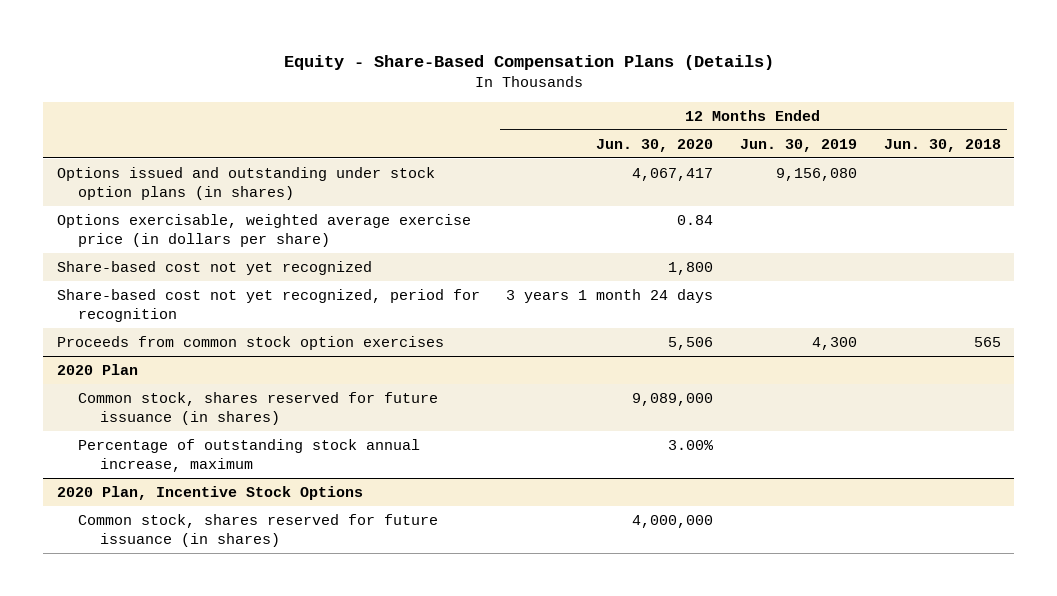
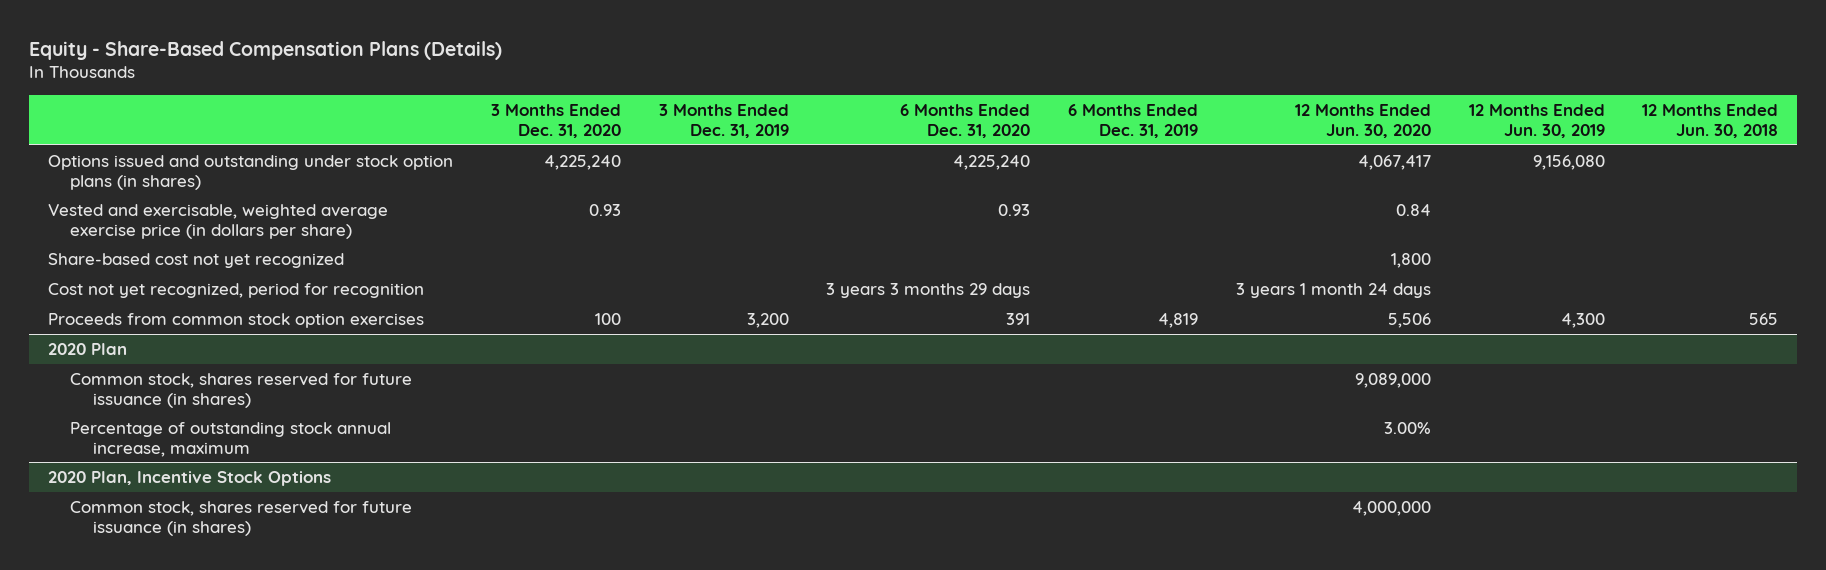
none -> [490,104,621,139] 3 Months Ended Dec. 31, 2020
none -> [658,104,789,139] 3 Months Ended Dec. 31, 2019
none -> [900,104,1031,139] 6 Months Ended Dec. 31, 2020
none -> [1068,104,1199,139] 6 Months Ended Dec. 31, 2019
[56,213,471,247] Options exercisable, weighted average exercise price (in dollars per share) -> [48,203,389,239] Vested and exercisable, weighted average exercise price (in dollars per share)
[56,288,480,322] Share-based cost not yet recognized, period for recognition -> [48,282,425,298] Cost not yet recognized, period for recognition

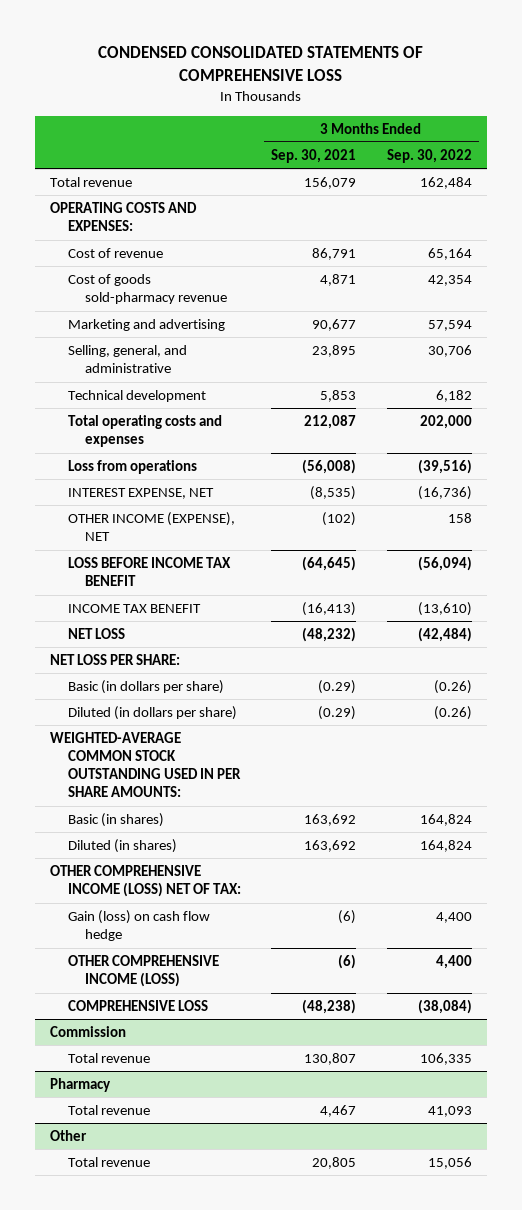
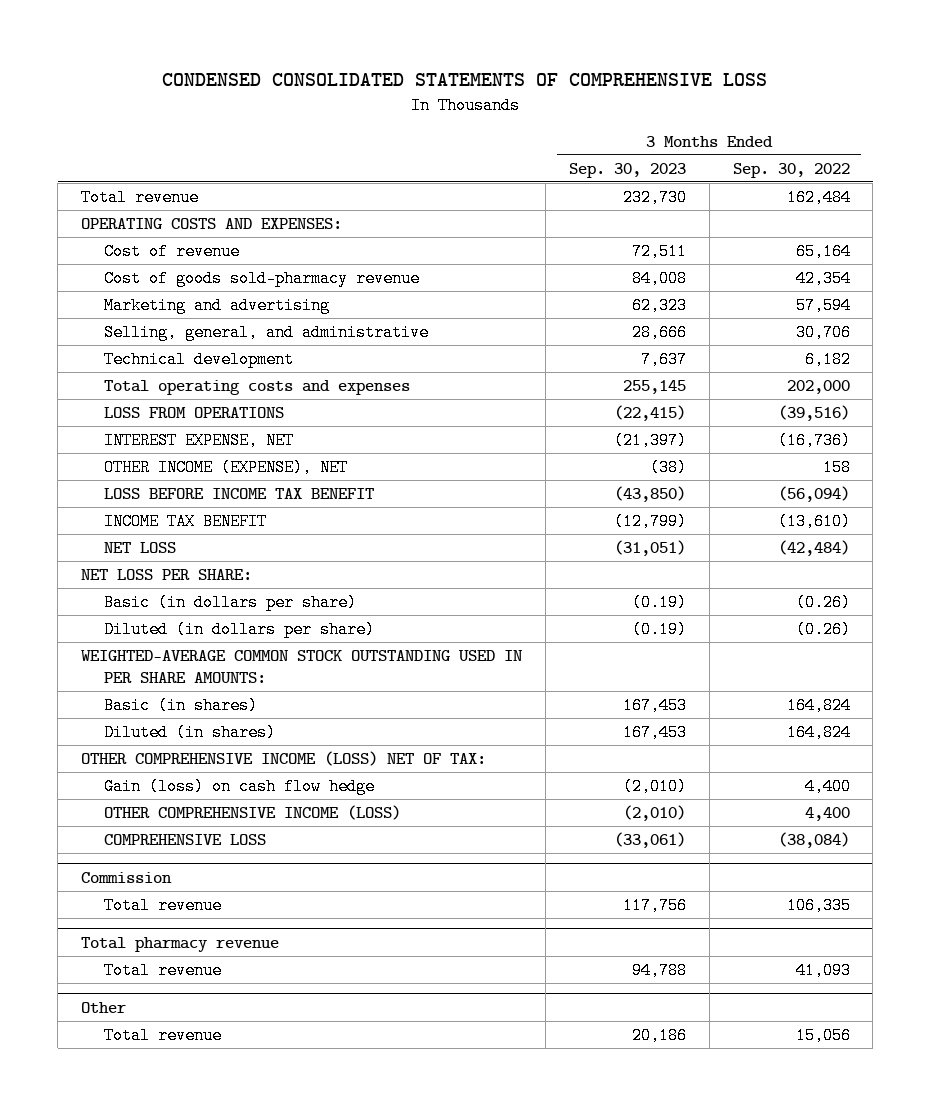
[271,148,357,163] Sep. 30, 2021 -> none
none -> [568,162,686,178] Sep. 30, 2023
[67,460,197,475] Loss from operations -> [103,407,284,419] LOSS FROM OPERATIONS
[50,1078,112,1093] Pharmacy -> [81,937,280,953] Total pharmacy revenue

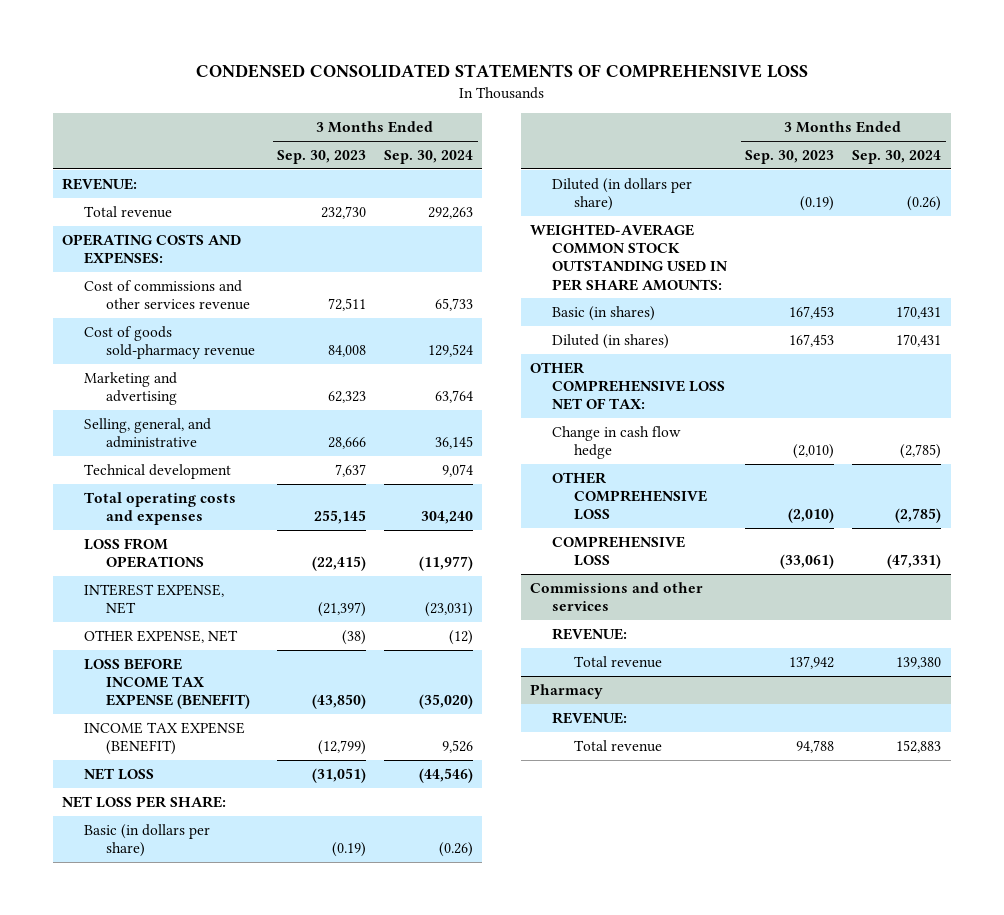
[732,162,850,178] Sep. 30, 2022 -> none
none -> [384,149,474,164] Sep. 30, 2024
none -> [62,177,138,190] REVENUE:
[103,243,240,261] Cost of revenue -> [83,279,250,311] Cost of commissions and other services revenue
[103,459,348,477] OTHER INCOME (EXPENSE), NET -> [83,629,238,643] OTHER EXPENSE, NET
[103,488,374,500] LOSS BEFORE INCOME TAX BENEFIT -> [83,657,250,710] LOSS BEFORE INCOME TAX EXPENSE (BENEFIT)
[103,513,267,531] INCOME TAX BENEFIT -> [83,721,245,756] INCOME TAX EXPENSE (BENEFIT)
[81,751,487,767] OTHER COMPREHENSIVE INCOME (LOSS) NET OF TAX: -> [530,361,725,411] OTHER COMPREHENSIVE LOSS NET OF TAX:
[103,778,375,796] Gain (loss) on cash flow hedge -> [551,425,681,460] Change in cash flow hedge
[103,805,401,821] OTHER COMPREHENSIVE INCOME (LOSS) -> [551,471,707,521] OTHER COMPREHENSIVE LOSS
[81,872,173,884] Commission -> [530,581,704,612] Commissions and other services
none -> [551,627,627,640] REVENUE:
[622,897,687,915] 117,756 -> [789,655,835,669] 137,942
[81,937,280,953] Total pharmacy revenue -> [530,683,604,699] Pharmacy
none -> [551,711,627,724] REVENUE:
[81,1002,127,1014] Other -> none
[103,1027,222,1045] Total revenue -> none

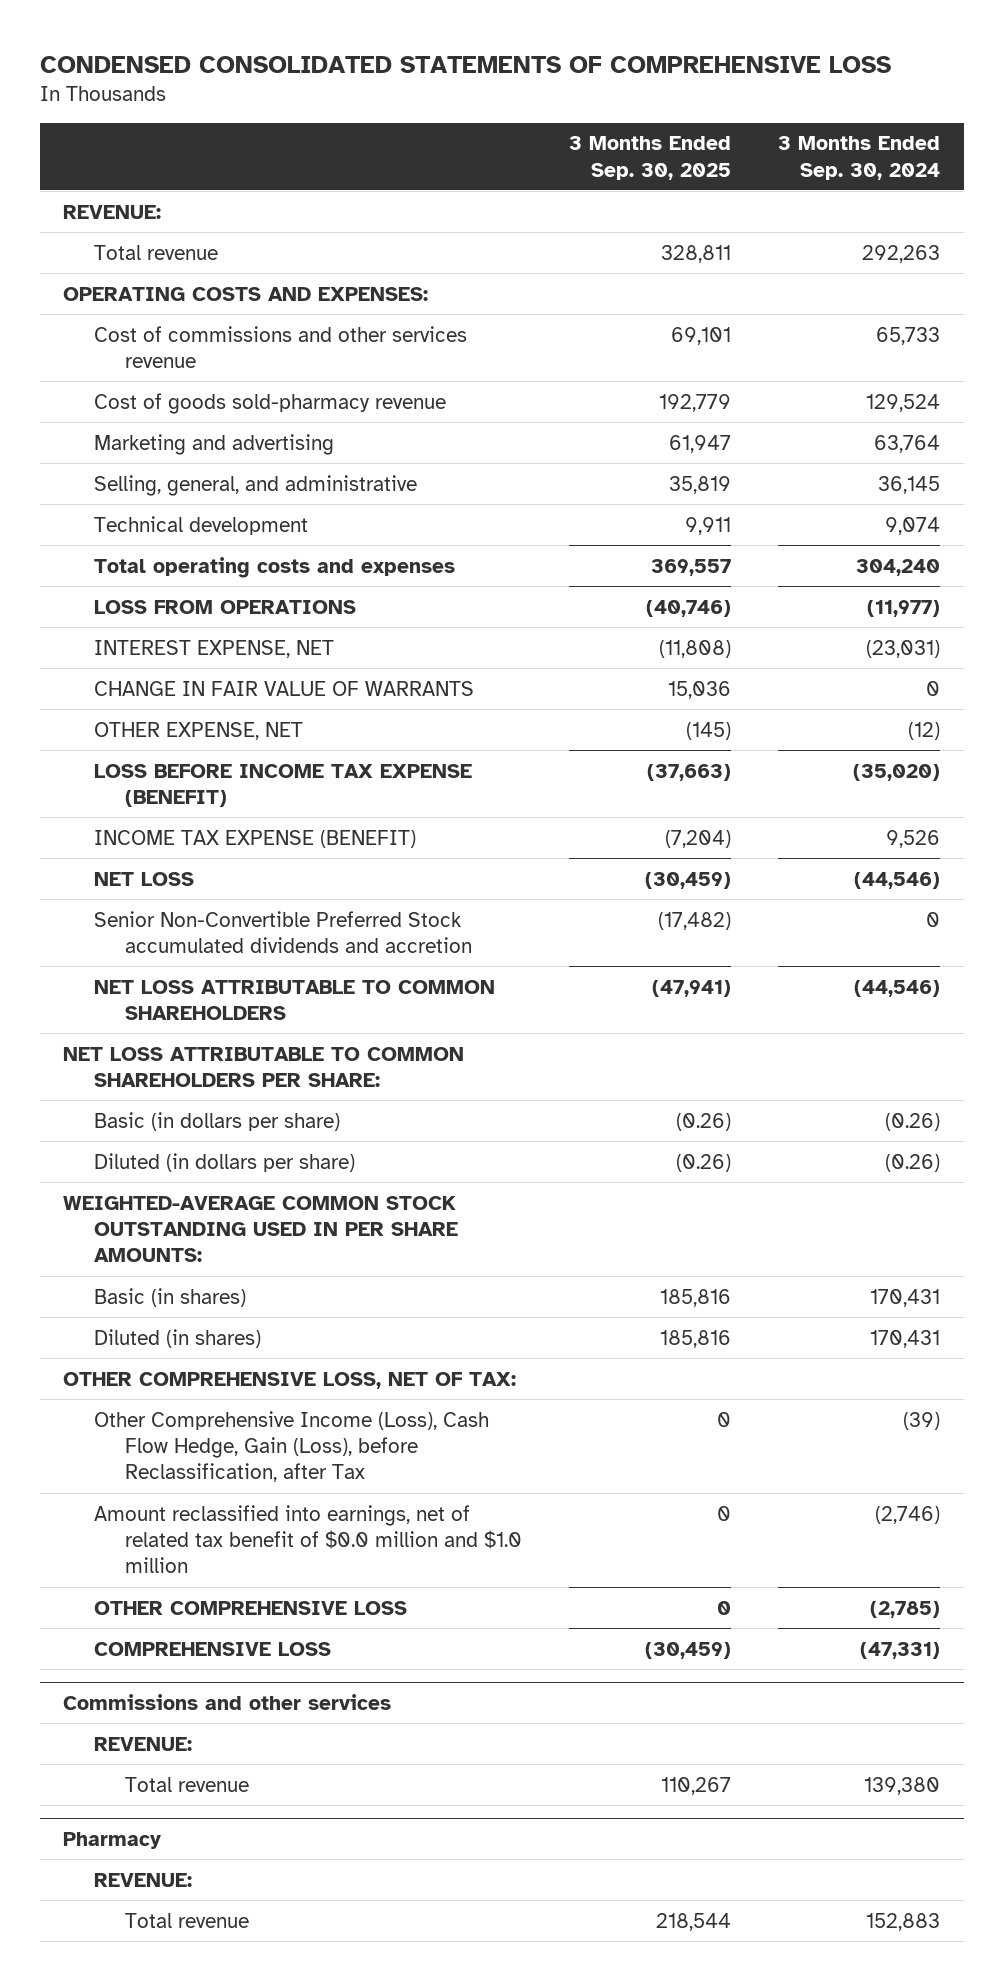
[277,149,367,164] Sep. 30, 2023 -> none
none -> [569,136,732,180] 3 Months Ended Sep. 30, 2025
none -> [94,680,475,696] CHANGE IN FAIR VALUE OF WARRANTS
none -> [94,910,473,954] Senior Non-Convertible Preferred Stock accumulated dividends and accretion
none -> [94,979,496,1021] NET LOSS ATTRIBUTABLE TO COMMON SHAREHOLDERS
[62,795,227,808] NET LOSS PER SHARE: -> [63,1046,465,1088] NET LOSS ATTRIBUTABLE TO COMMON SHAREHOLDERS PER SHARE:
[551,425,681,460] Change in cash flow hedge -> none
[530,361,725,411] OTHER COMPREHENSIVE LOSS NET OF TAX: -> [63,1371,517,1389] OTHER COMPREHENSIVE LOSS, NET OF TAX:
none -> [94,1410,490,1483] Other Comprehensive Income (Loss), Cash Flow Hedge, Gain (Loss), before Reclassification, after Tax
none -> [94,1504,523,1574] Amount reclassified into earnings, net of related tax benefit of $0.0 million and $1.0 million

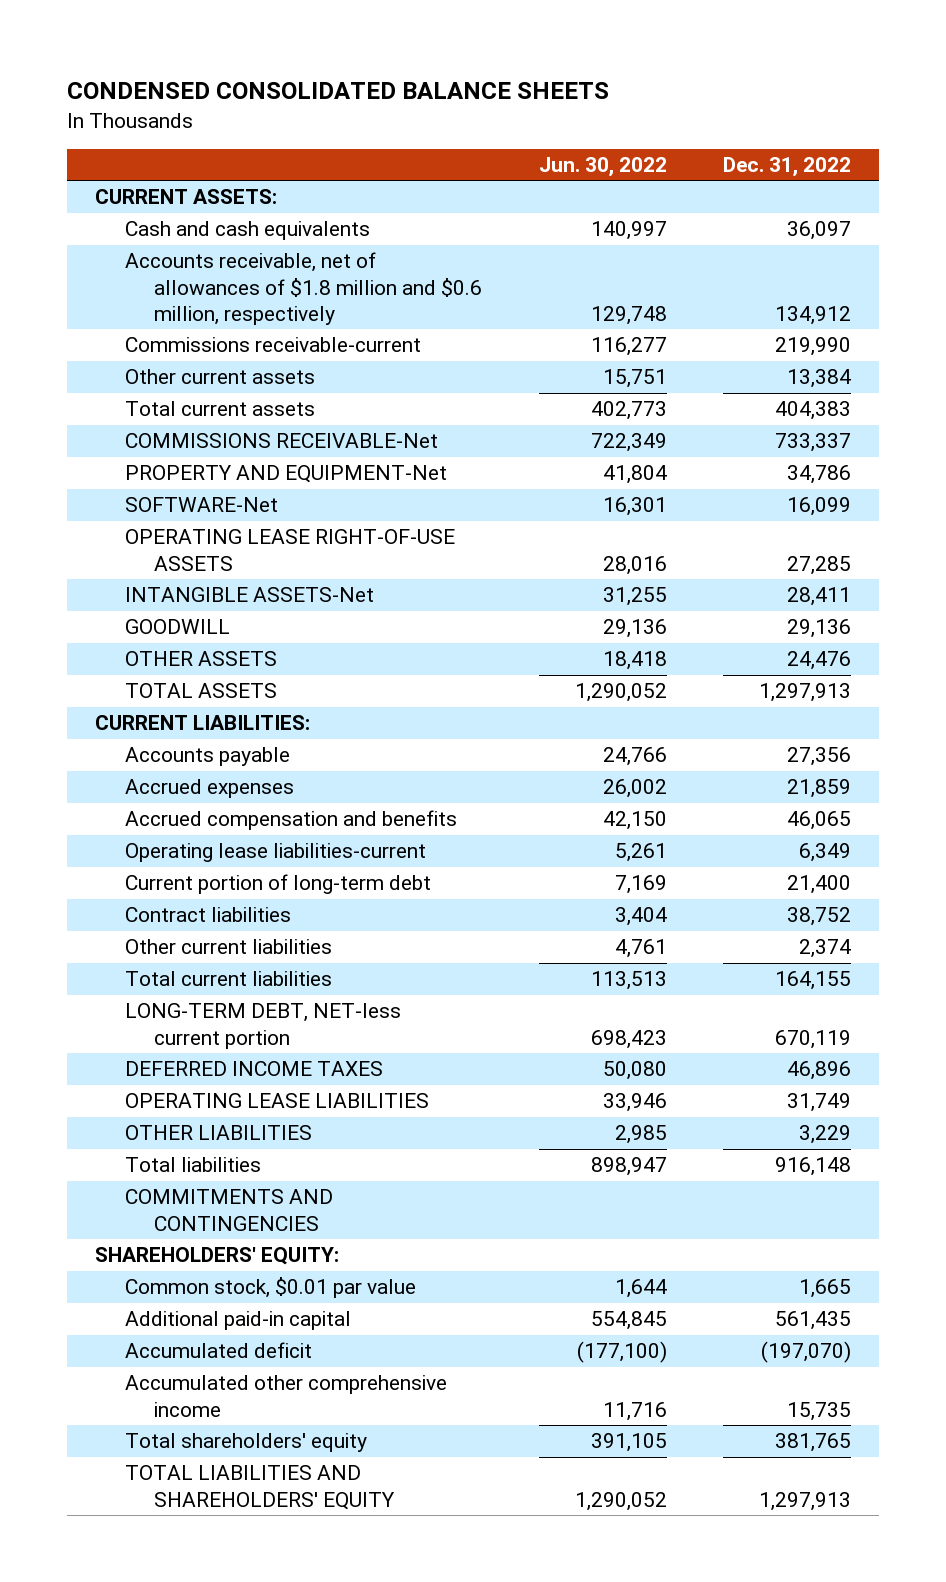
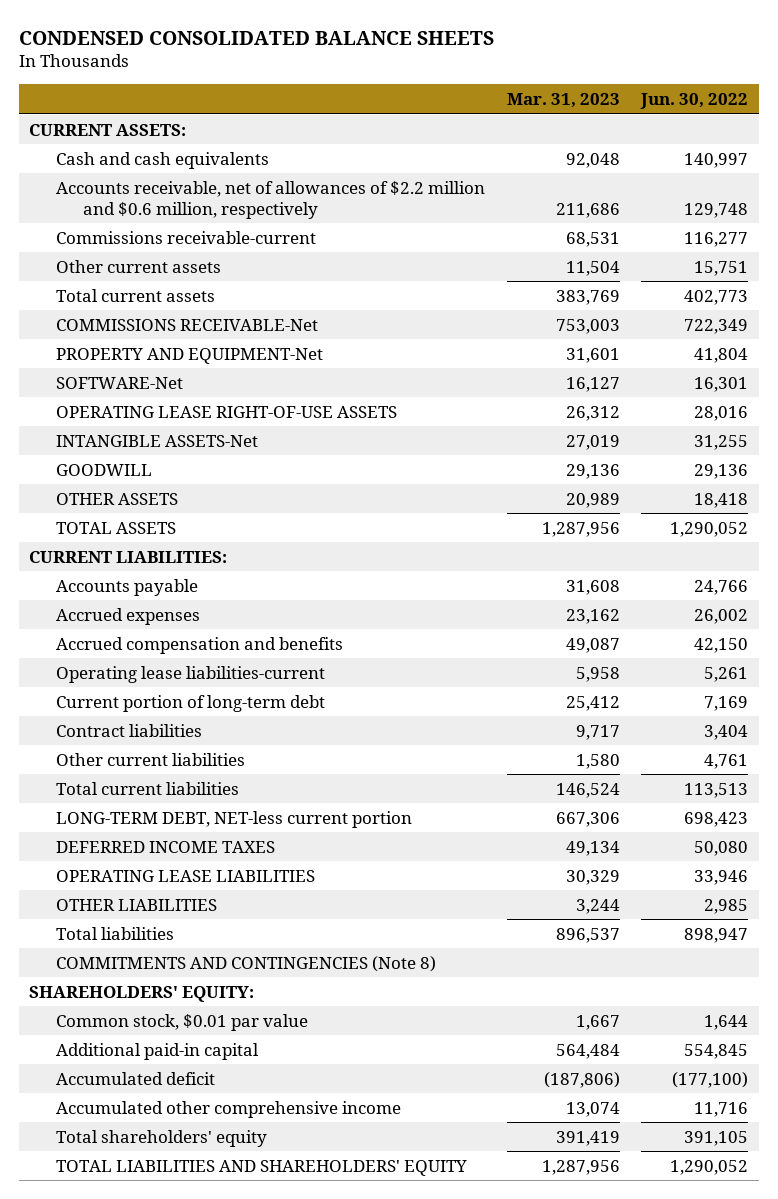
[723,156,852,177] Dec. 31, 2022 -> none
none -> [506,92,620,108] Mar. 31, 2023
[124,252,483,325] Accounts receivable, net of allowances of $1.8 million and $0.6 million, respectively -> [56,180,486,219] Accounts receivable, net of allowances of $2.2 million and $0.6 million, respectively
[124,1189,333,1231] COMMITMENTS AND CONTINGENCIES -> [56,955,437,972] COMMITMENTS AND CONTINGENCIES (Note 8)

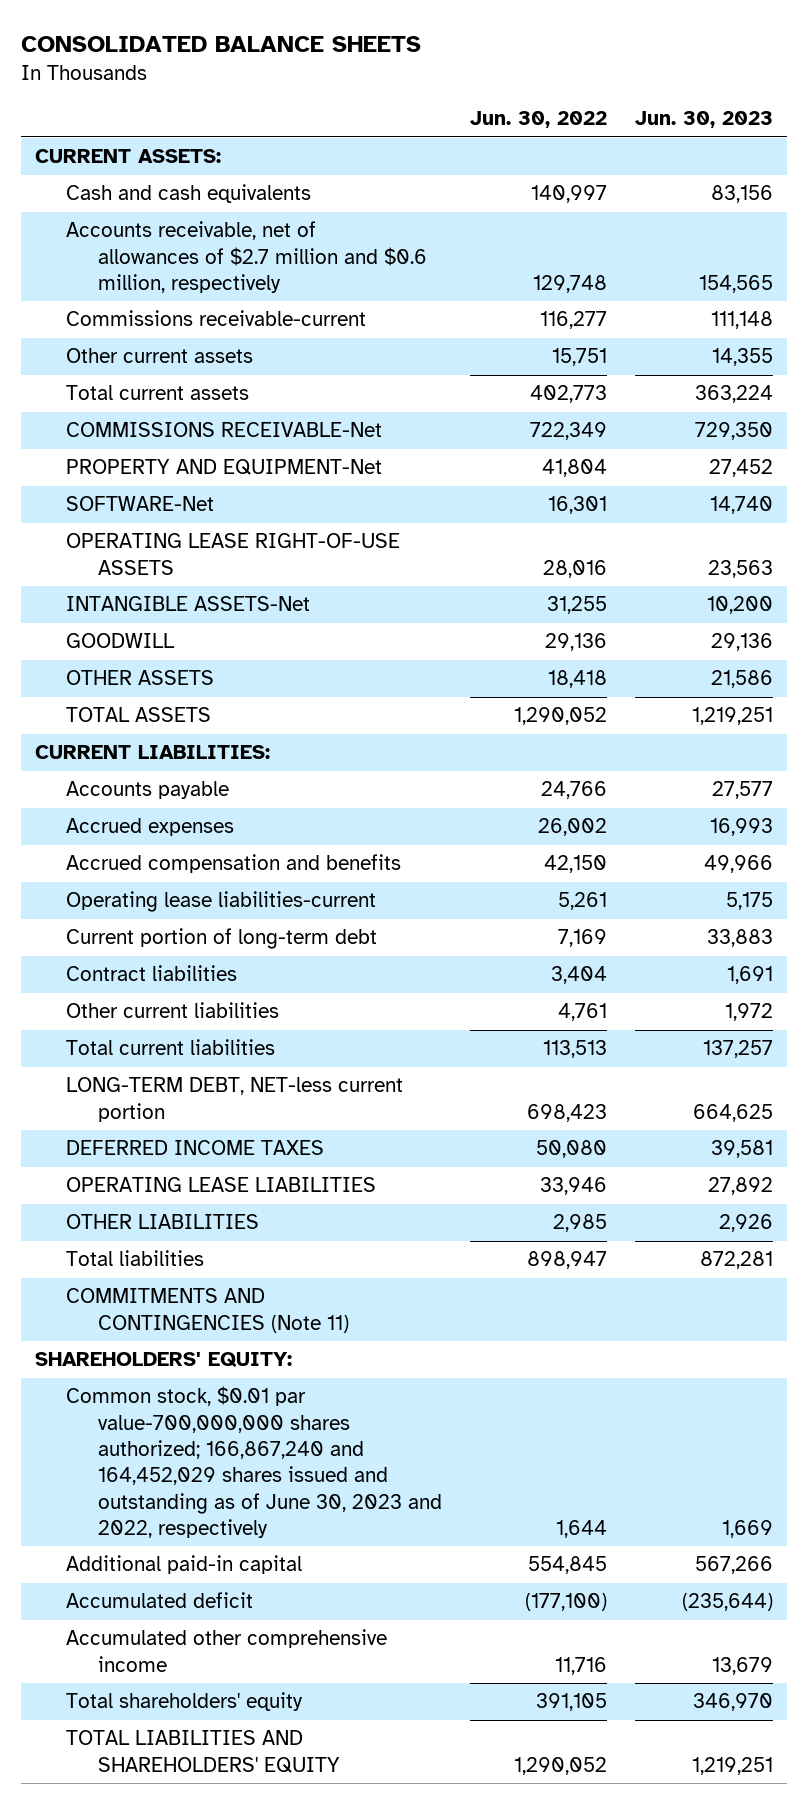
[18,30,494,45] CONDENSED CONSOLIDATED BALANCE SHEETS -> [20,36,421,53] CONSOLIDATED BALANCE SHEETS
[506,92,620,108] Mar. 31, 2023 -> none
none -> [634,111,773,129] Jun. 30, 2023
[56,180,486,219] Accounts receivable, net of allowances of $2.2 million and $0.6 million, respectively -> [66,221,428,293] Accounts receivable, net of allowances of $2.7 million and $0.6 million, respectively
[56,955,437,972] COMMITMENTS AND CONTINGENCIES (Note 8) -> [66,1288,350,1333] COMMITMENTS AND CONTINGENCIES (Note 11)
[56,1013,309,1031] Common stock, $0.01 par value -> [66,1386,443,1538] Common stock, $0.01 par value-700,000,000 shares authorized; 166,867,240 and 164,452,029 shares issued and outstanding as of June 30, 2023 and 2022, respectively

